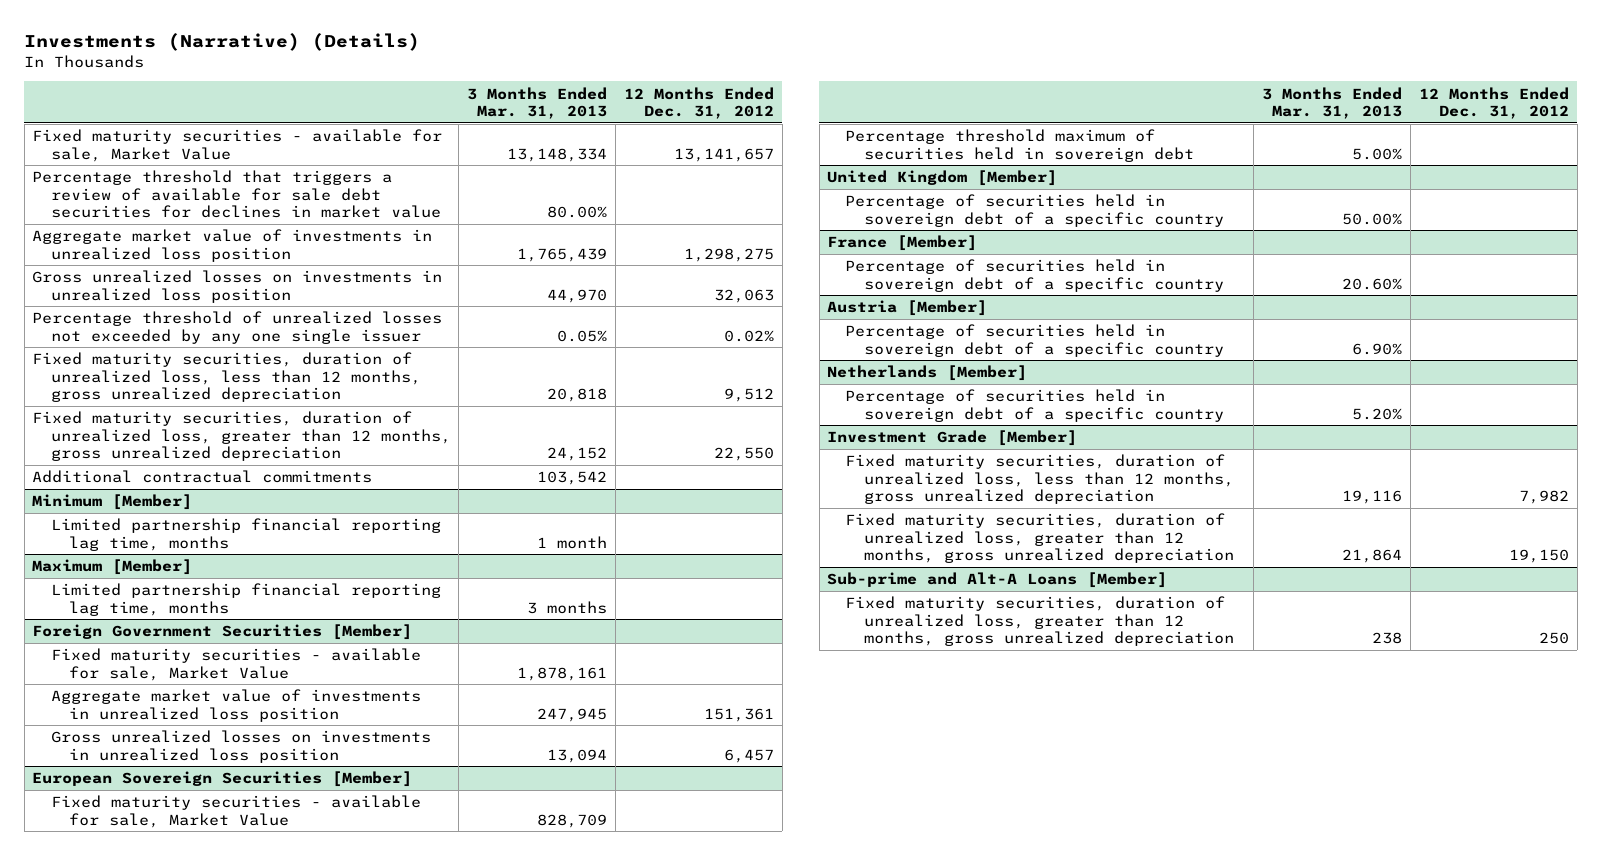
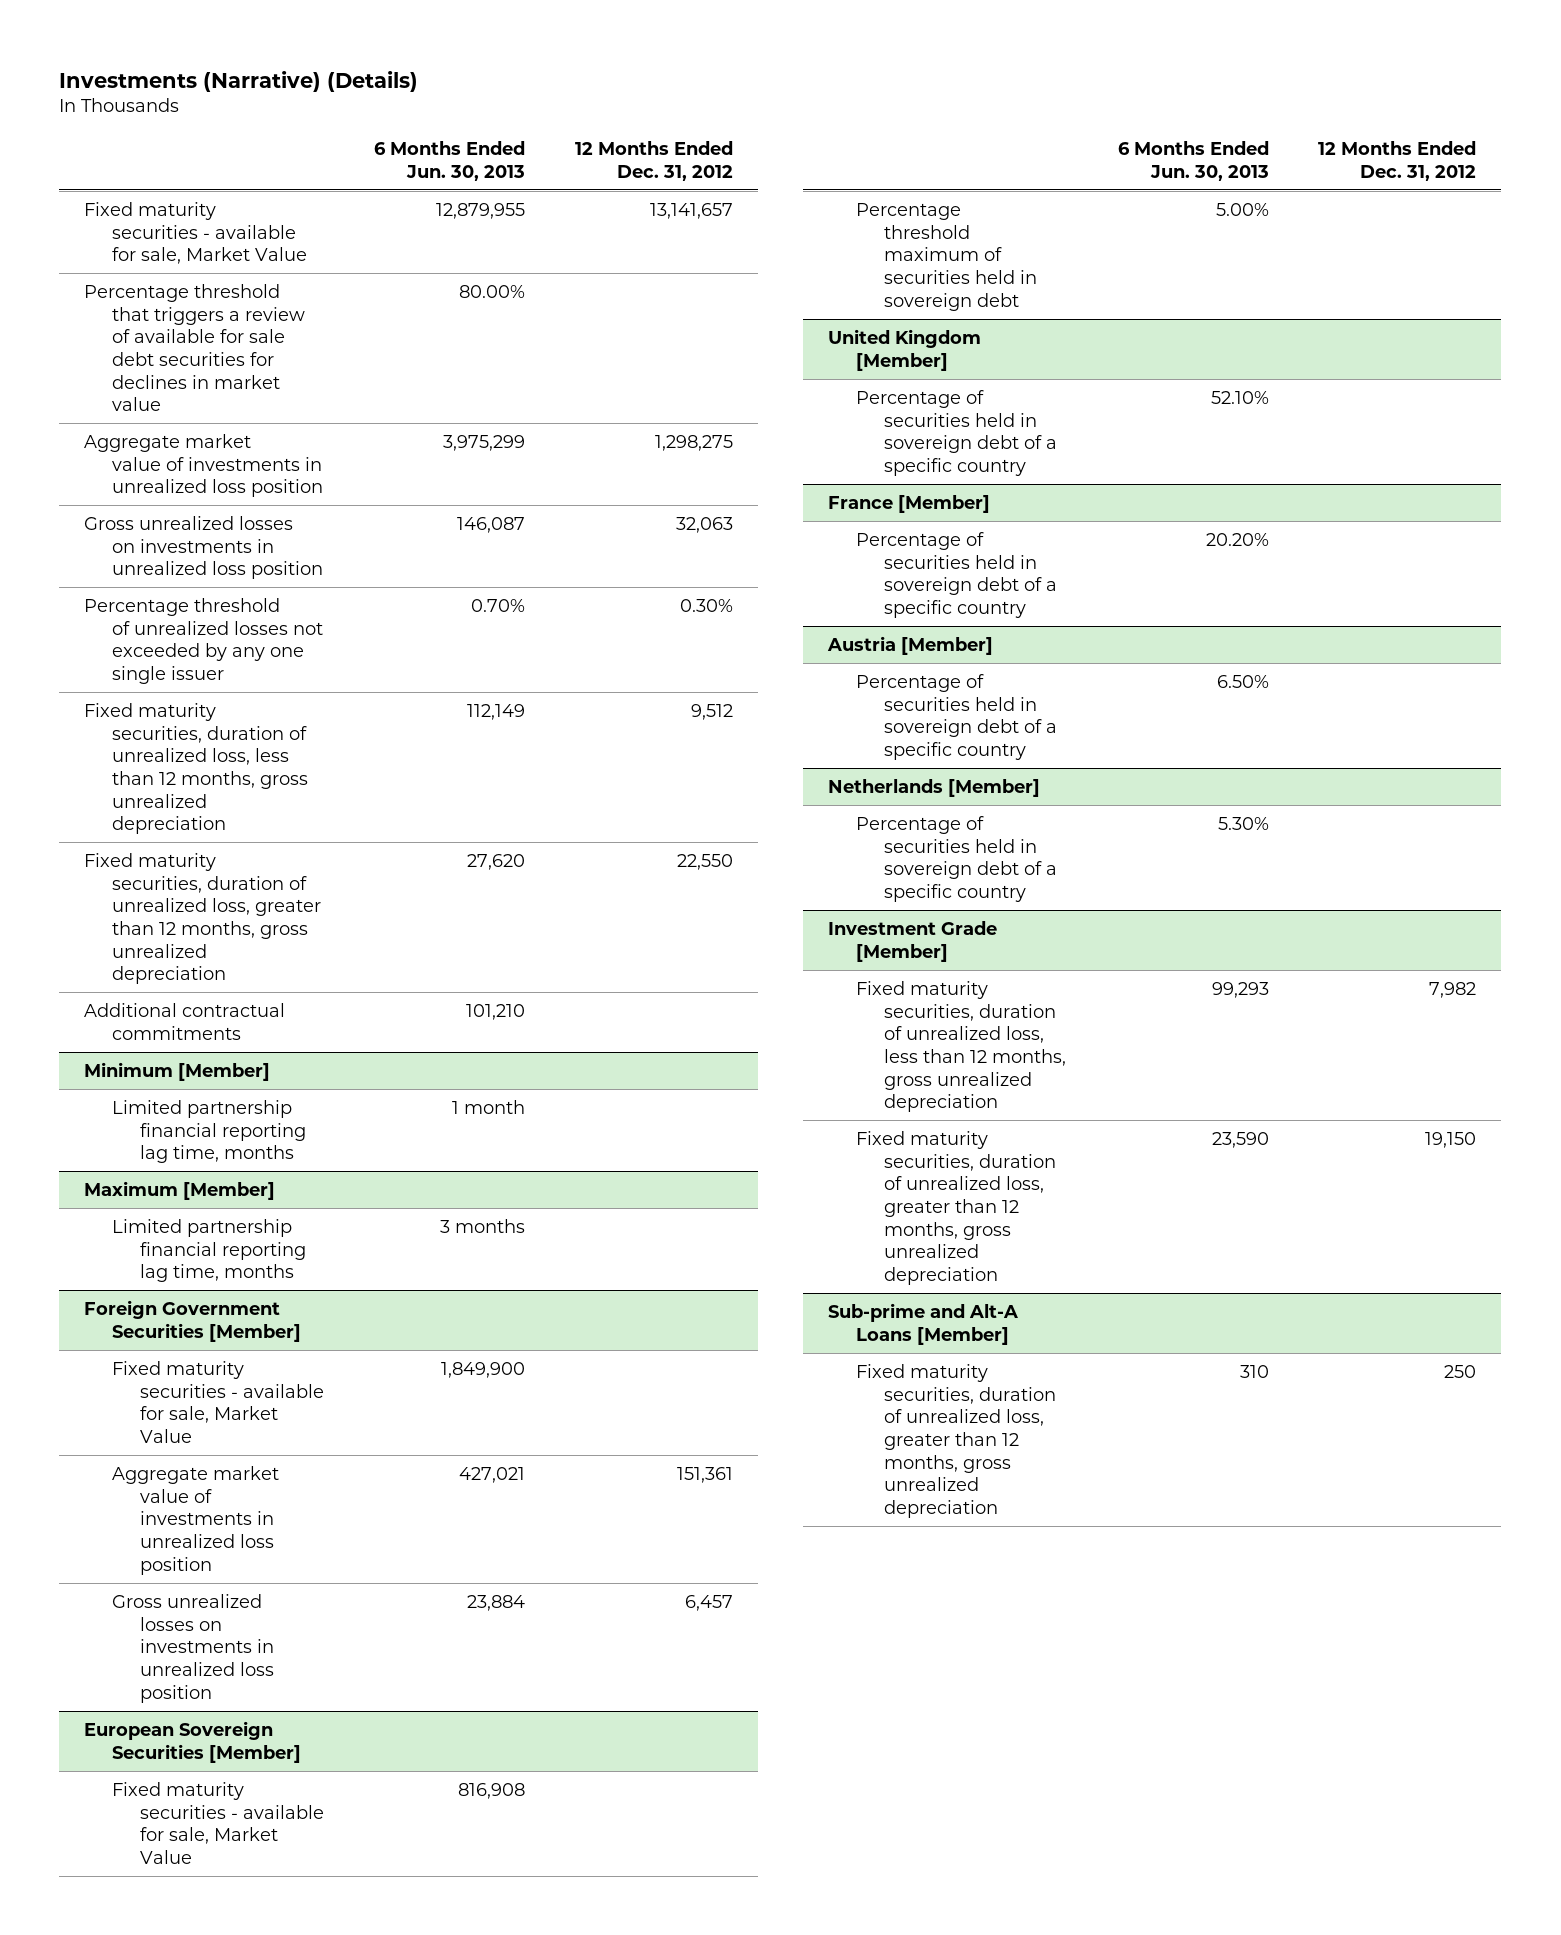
[467,86,608,120] 3 Months Ended Mar. 31, 2013 -> none
none -> [374,141,526,181] 6 Months Ended Jun. 30, 2013
[723,329,774,342] 0.02% -> [679,598,733,612] 0.30%

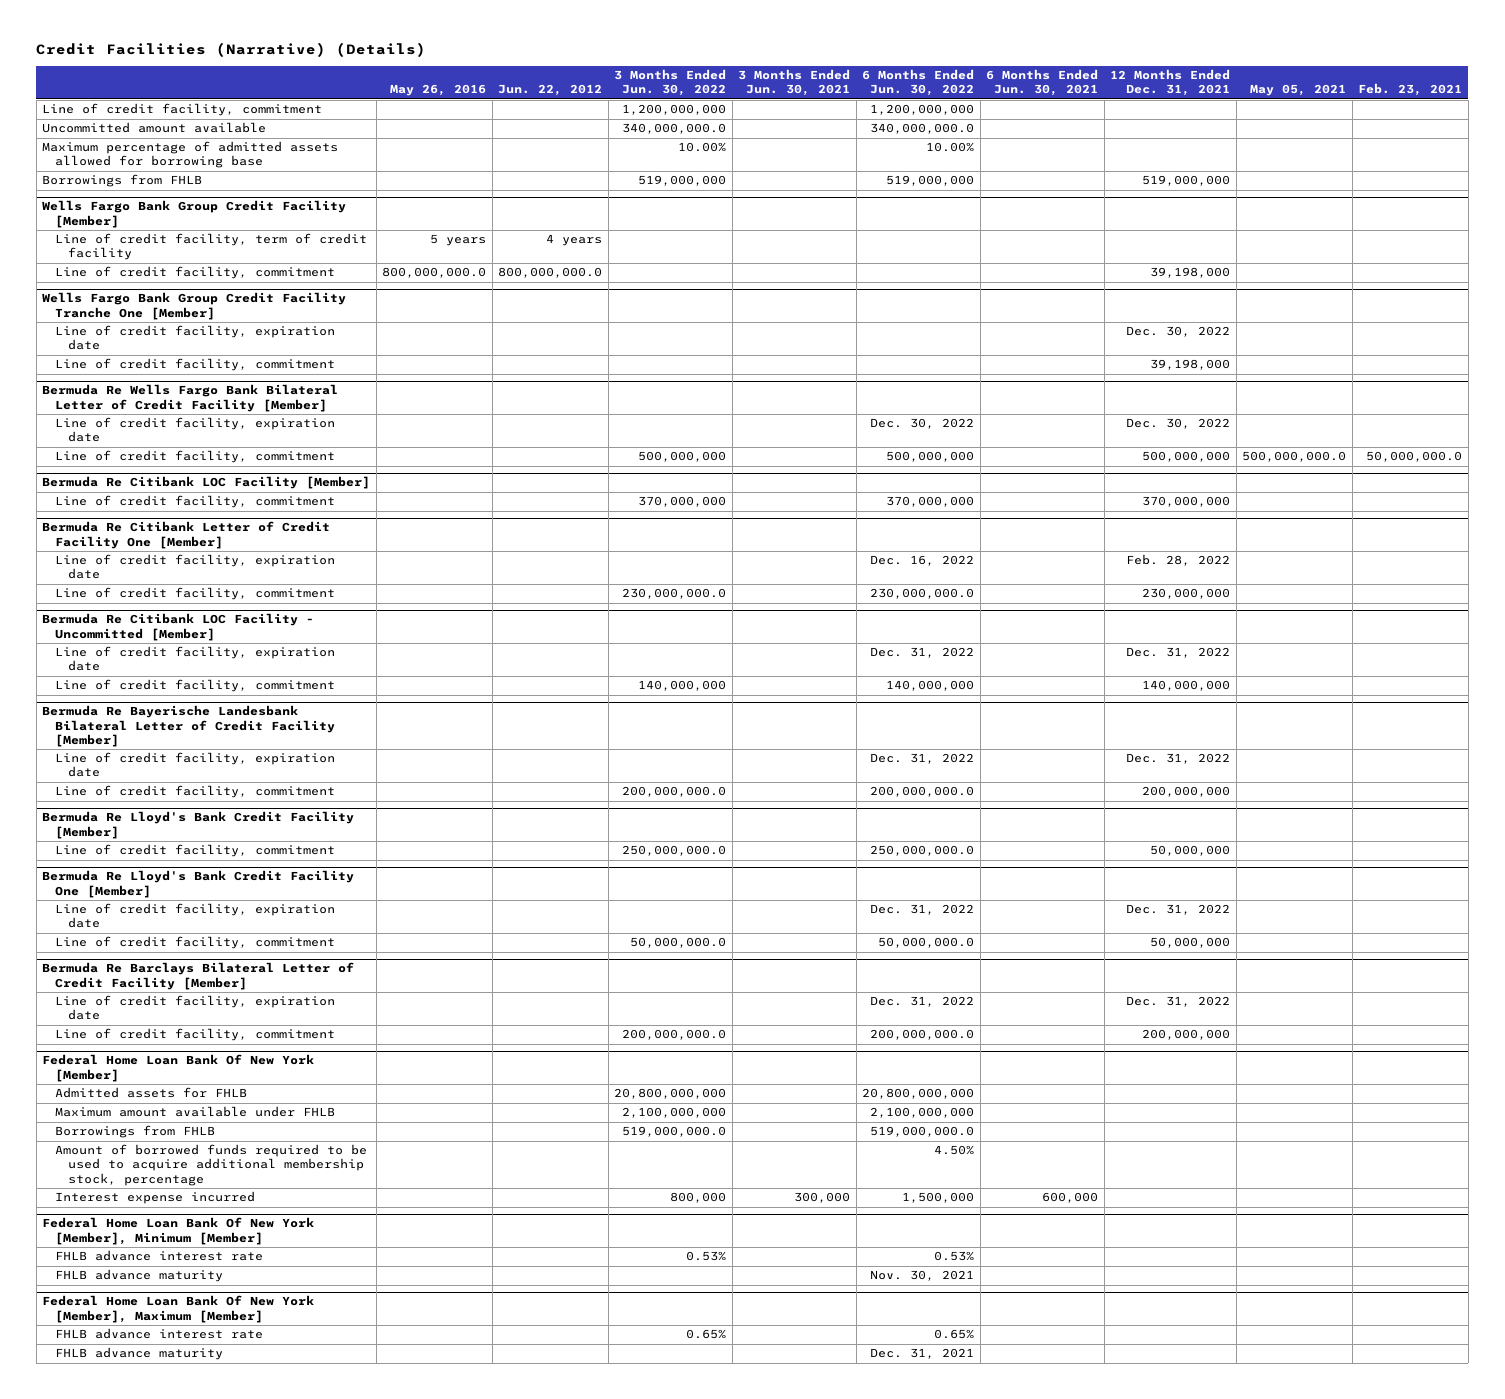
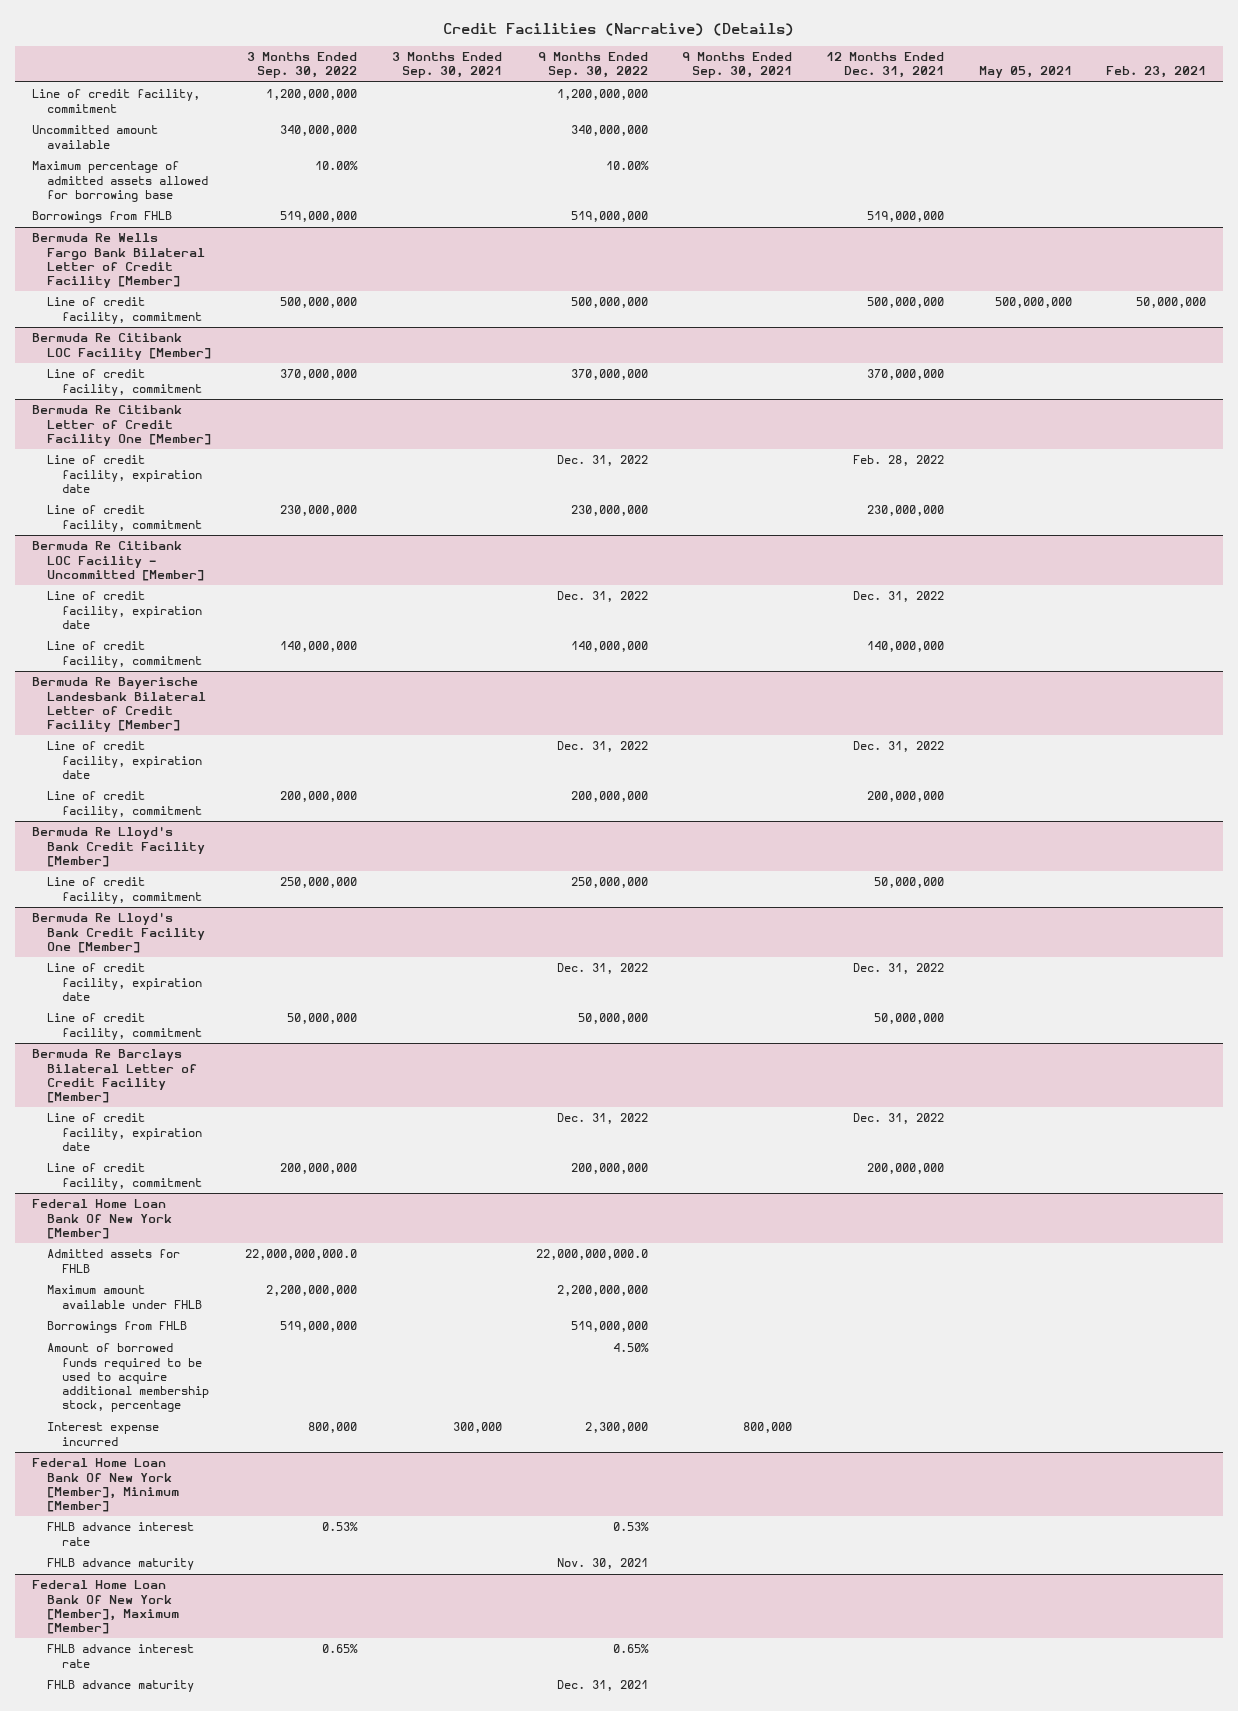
[390,84,487,97] May 26, 2016 -> none
[498,84,603,97] Jun. 22, 2012 -> none
[614,69,727,97] 3 Months Ended Jun. 30, 2022 -> none
[738,69,851,97] 3 Months Ended Jun. 30, 2021 -> none
[862,69,975,97] 6 Months Ended Jun. 30, 2022 -> none
[986,69,1099,97] 6 Months Ended Jun. 30, 2021 -> none
none -> [247,52,358,79] 3 Months Ended Sep. 30, 2022
none -> [391,52,502,79] 3 Months Ended Sep. 30, 2021
none -> [537,52,648,79] 9 Months Ended Sep. 30, 2022
none -> [682,52,793,79] 9 Months Ended Sep. 30, 2021
[42,200,347,228] Wells Fargo Bank Group Credit Facility [Member] -> none
[55,233,368,261] Line of credit facility, term of credit facility -> none
[55,266,336,280] Line of credit facility, commitment -> none
[42,292,347,320] Wells Fargo Bank Group Credit Facility Tranche One [Member] -> none
[55,325,336,351] Line of credit facility, expiration date -> none
[55,358,336,372] Line of credit facility, commitment -> none
[55,417,336,443] Line of credit facility, expiration date -> none
[1242,451,1347,463] 500,000,000.0 -> [994,297,1072,309] 500,000,000
[1366,451,1463,463] 50,000,000.0 -> [1136,297,1207,309] 50,000,000

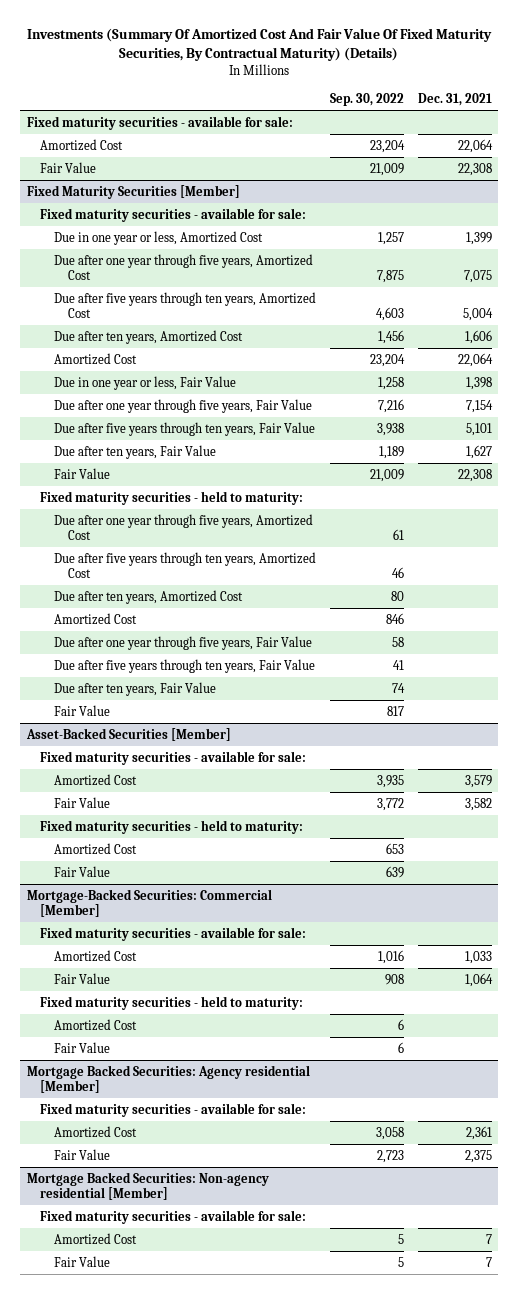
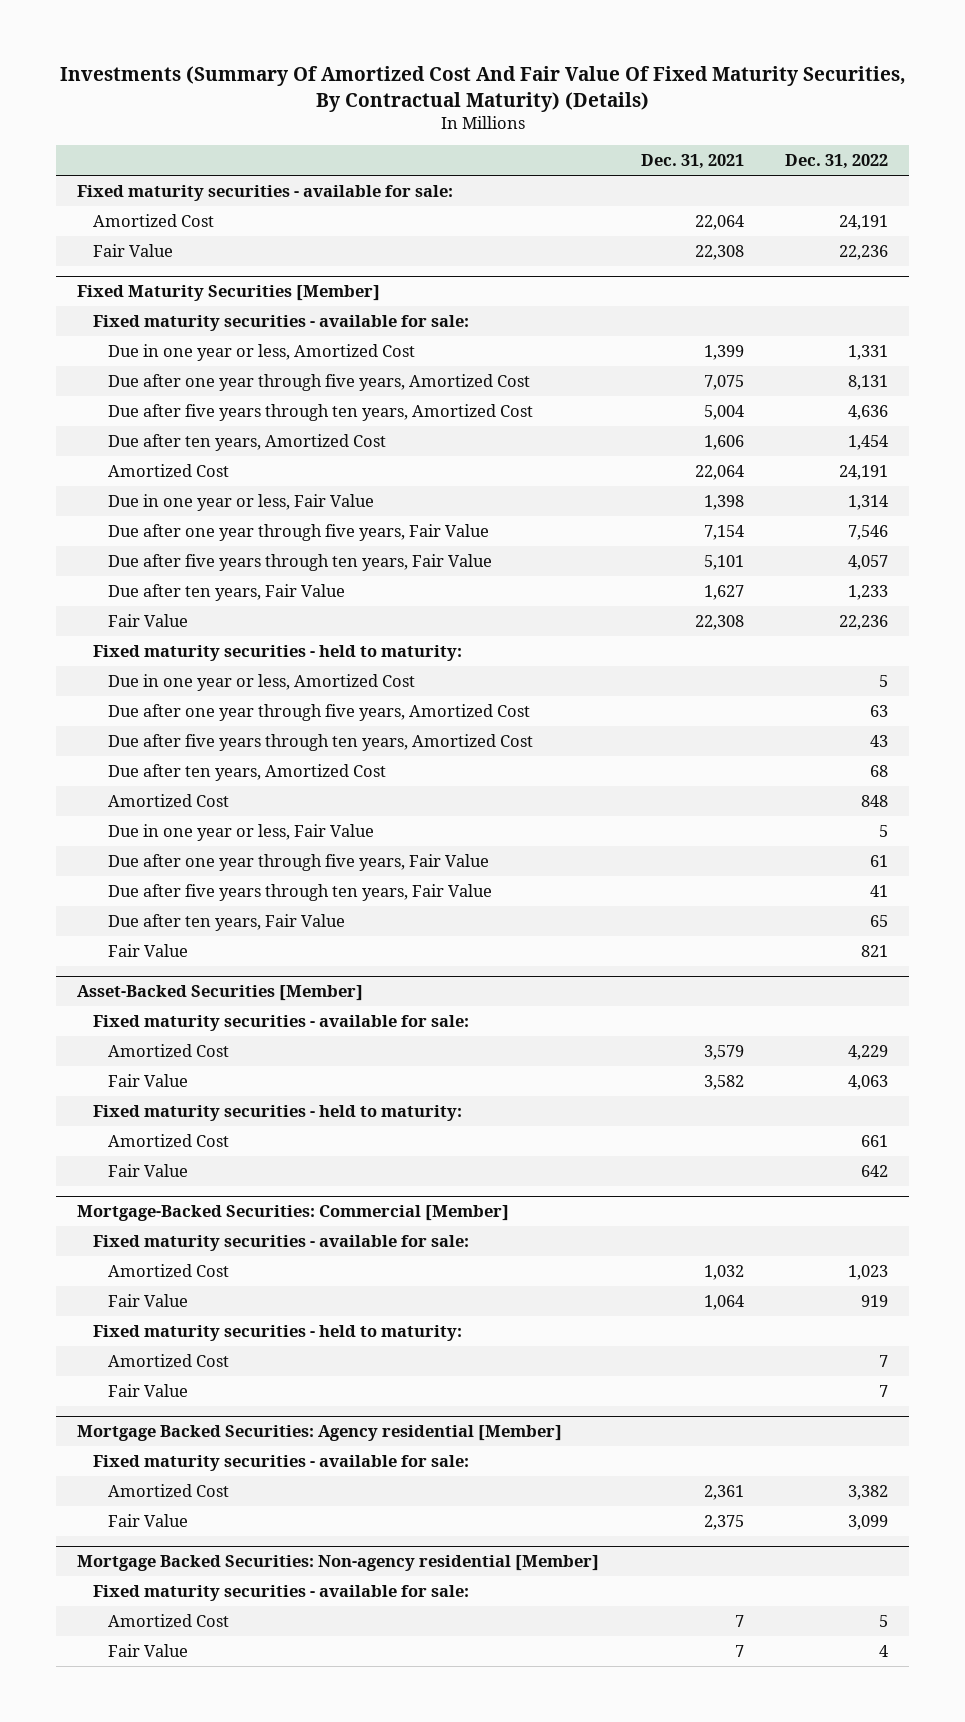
[329,92,404,106] Sep. 30, 2022 -> none
none -> [785,154,889,170] Dec. 31, 2022
none -> [108,674,416,692] Due in one year or less, Amortized Cost
none -> [108,824,375,842] Due in one year or less, Fair Value
[464,950,492,964] 1,033 -> [703,1265,744,1281] 1,032

